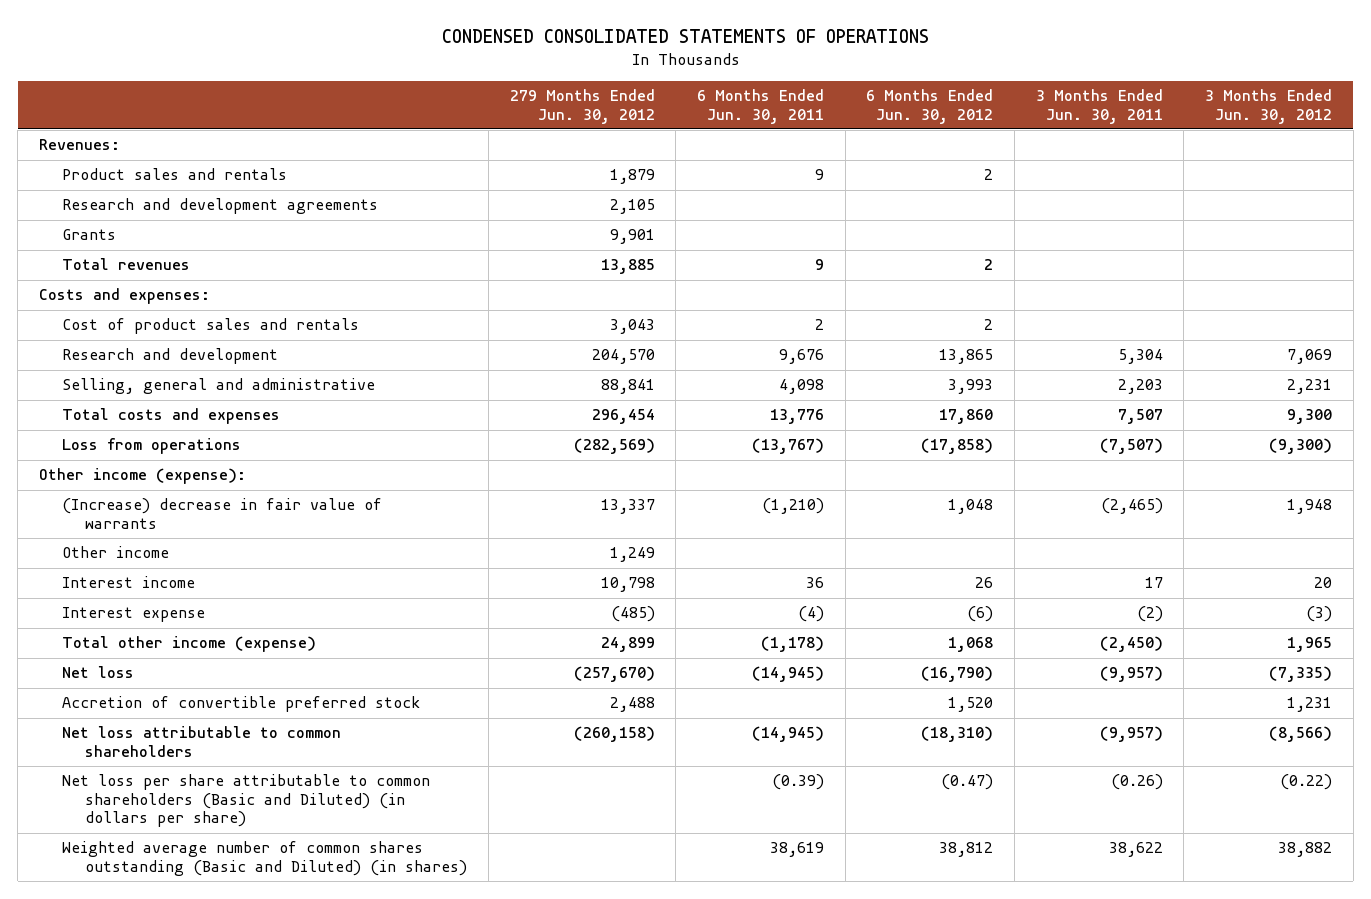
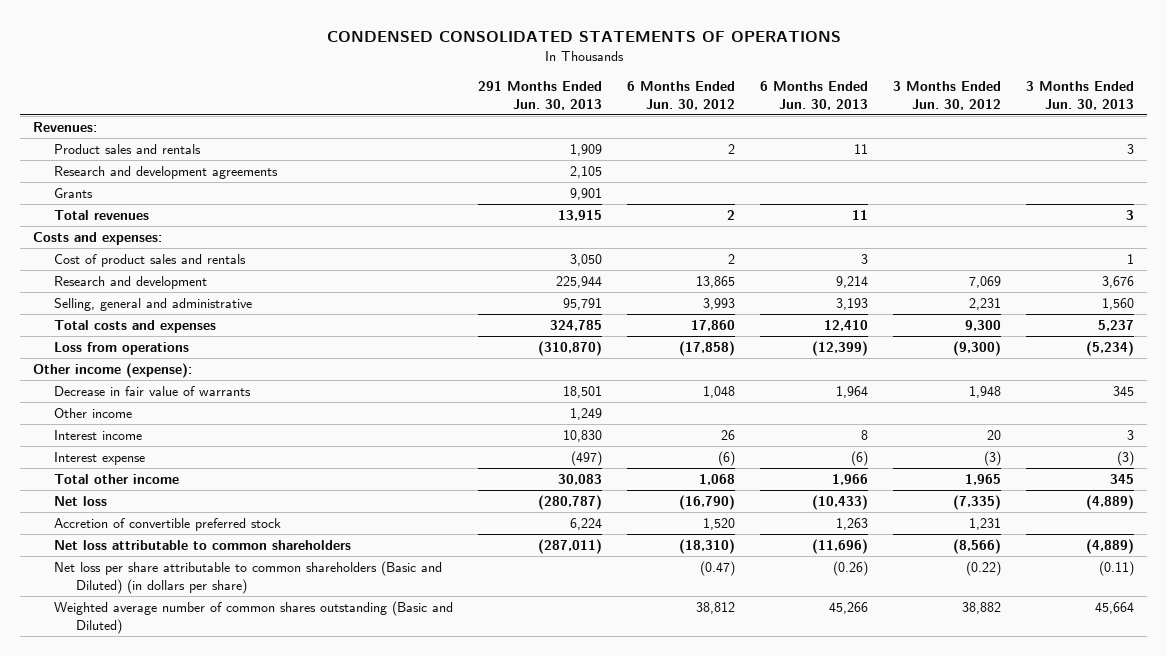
[509,89,655,124] 279 Months Ended Jun. 30, 2012 -> none
[696,89,824,124] 6 Months Ended Jun. 30, 2011 -> none
[1035,89,1163,124] 3 Months Ended Jun. 30, 2011 -> none
none -> [478,81,603,110] 291 Months Ended Jun. 30, 2013
none -> [760,81,869,110] 6 Months Ended Jun. 30, 2013
none -> [1026,81,1135,110] 3 Months Ended Jun. 30, 2013
[62,498,383,529] (Increase) decrease in fair value of warrants -> [54,385,252,396] Decrease in fair value of warrants
[62,636,317,653] Total other income (expense) -> [54,473,180,484] Total other income
[62,841,468,876] Weighted average number of common shares outstanding (Basic and Diluted) (in shares) -> [54,600,454,634] Weighted average number of common shares outstanding (Basic and Diluted)

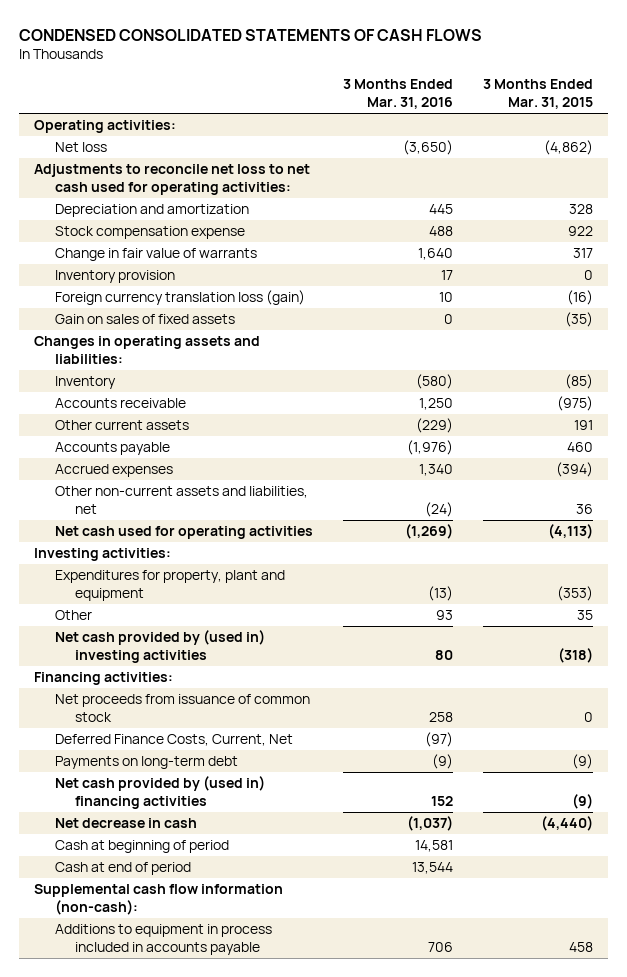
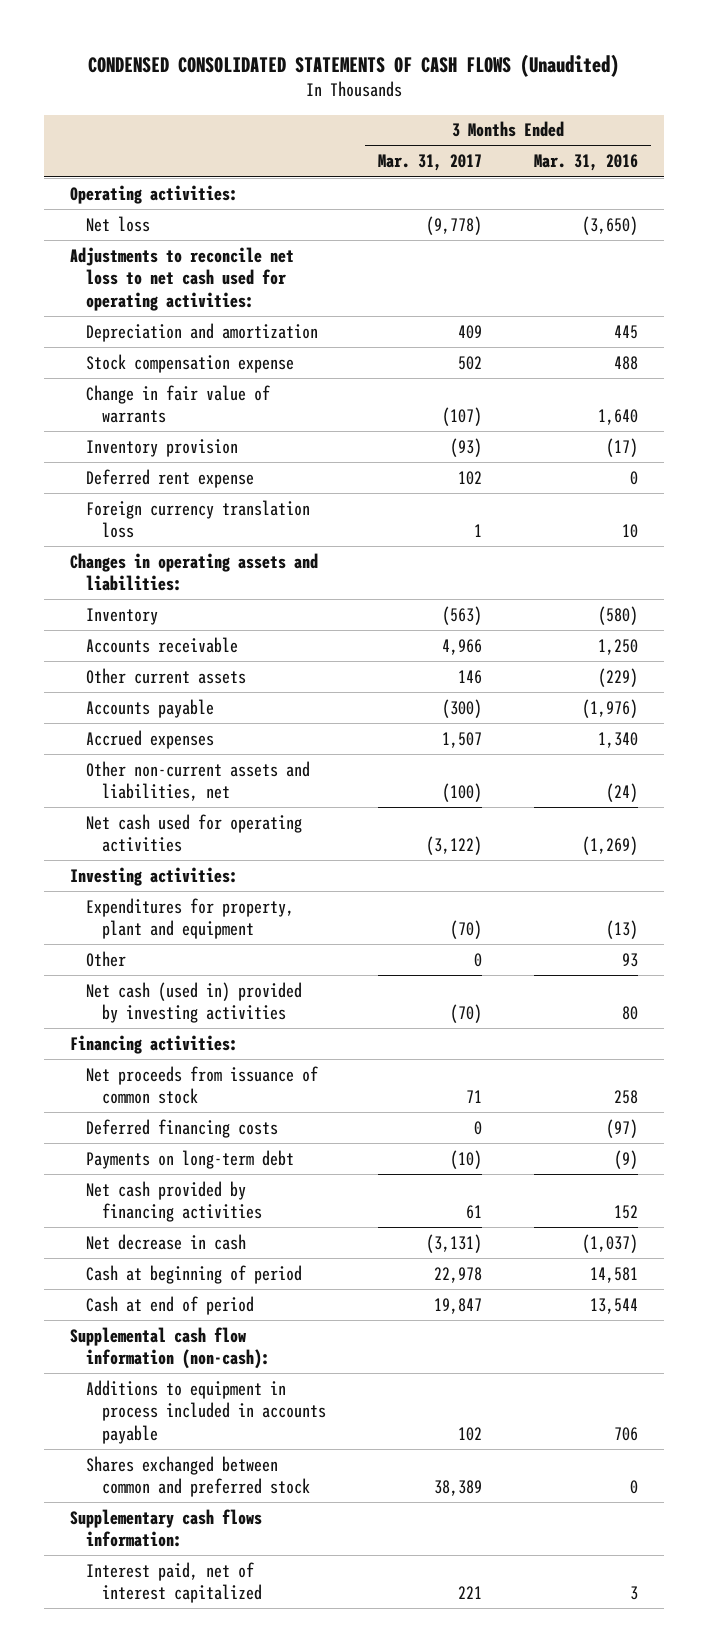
[19,28,483,41] CONDENSED CONSOLIDATED STATEMENTS OF CASH FLOWS -> [88,54,620,78] CONDENSED CONSOLIDATED STATEMENTS OF CASH FLOWS (Unaudited)
[482,79,593,110] 3 Months Ended Mar. 31, 2015 -> none
none -> [377,154,482,172] Mar. 31, 2017
[54,314,235,325] Gain on sales of fixed assets -> none
[440,270,453,281] 17 -> [606,437,639,457] (17)
none -> [85,468,254,488] Deferred rent expense
[54,290,305,306] Foreign currency translation loss (gain) -> [85,499,310,539] Foreign currency translation loss
[54,630,265,664] Net cash provided by (used in) investing activities -> [85,981,302,1024] Net cash (used in) provided by investing activities
[54,734,293,747] Deferred Finance Costs, Current, Net -> none
none -> [85,1118,278,1138] Deferred financing costs
[54,776,265,810] Net cash provided by (used in) financing activities -> [85,1180,262,1223] Net cash provided by financing activities
none -> [85,1455,310,1498] Shares exchanged between common and preferred stock
none -> [70,1508,263,1548] Supplementary cash flows information:
none -> [85,1561,262,1604] Interest paid, net of interest capitalized

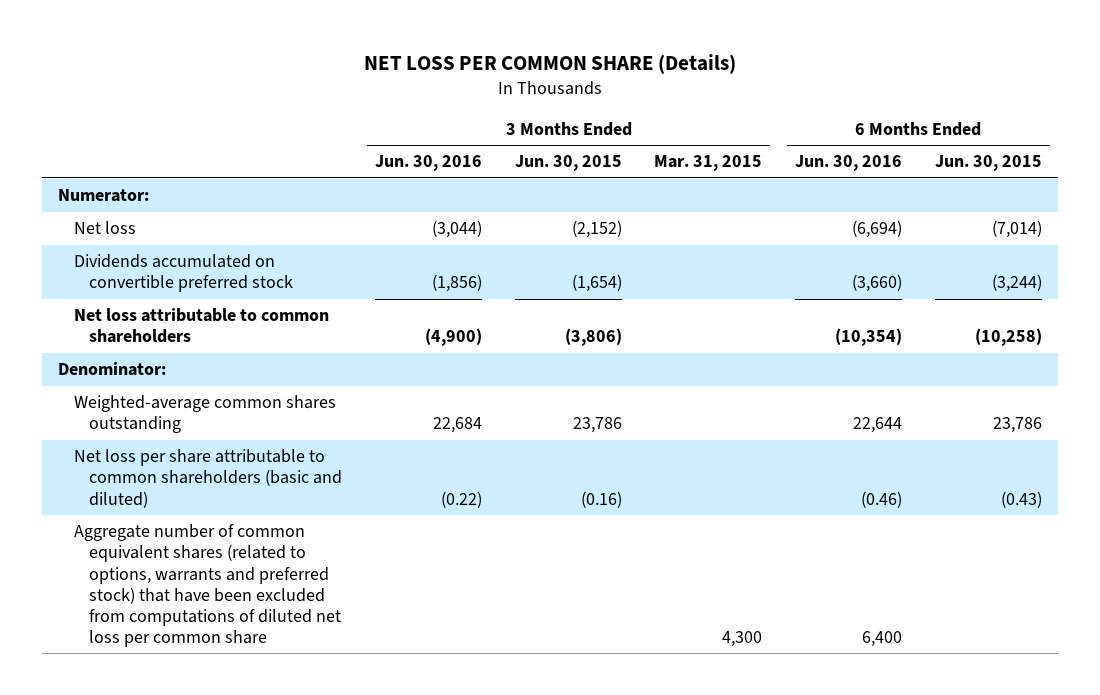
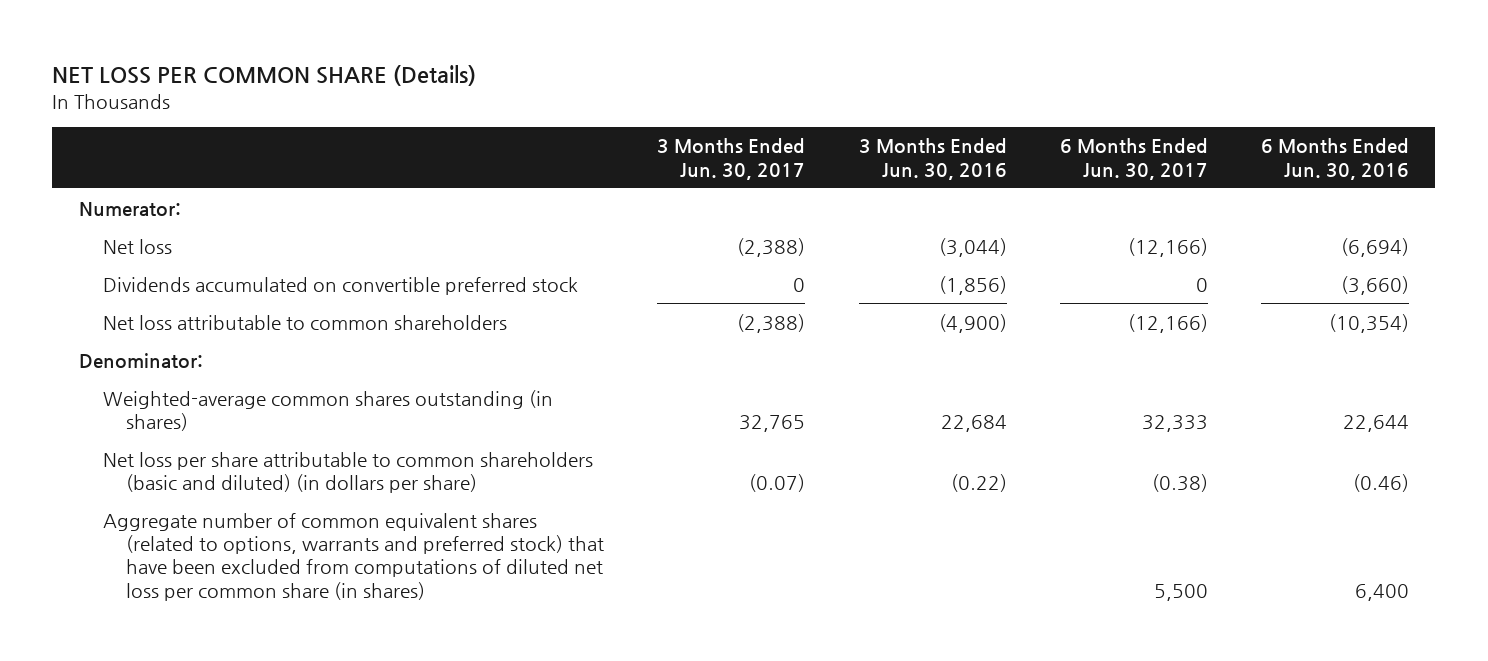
[514,155,622,172] Jun. 30, 2015 -> none
[654,155,763,172] Mar. 31, 2015 -> none
[934,155,1042,172] Jun. 30, 2015 -> none
none -> [657,138,806,180] 3 Months Ended Jun. 30, 2017
none -> [1059,138,1208,180] 6 Months Ended Jun. 30, 2017
[73,395,336,434] Weighted-average common shares outstanding -> [102,389,553,431] Weighted-average common shares outstanding (in shares)
[73,449,343,508] Net loss per share attributable to common shareholders (basic and diluted) -> [102,451,593,493] Net loss per share attributable to common shareholders (basic and diluted) (in dollars per share)
[73,524,342,647] Aggregate number of common equivalent shares (related to options, warrants and preferred stock) that have been excluded from computations of diluted net loss per common share -> [102,512,605,601] Aggregate number of common equivalent shares (related to options, warrants and preferred stock) that have been excluded from computations of diluted net loss per common share (in shares)

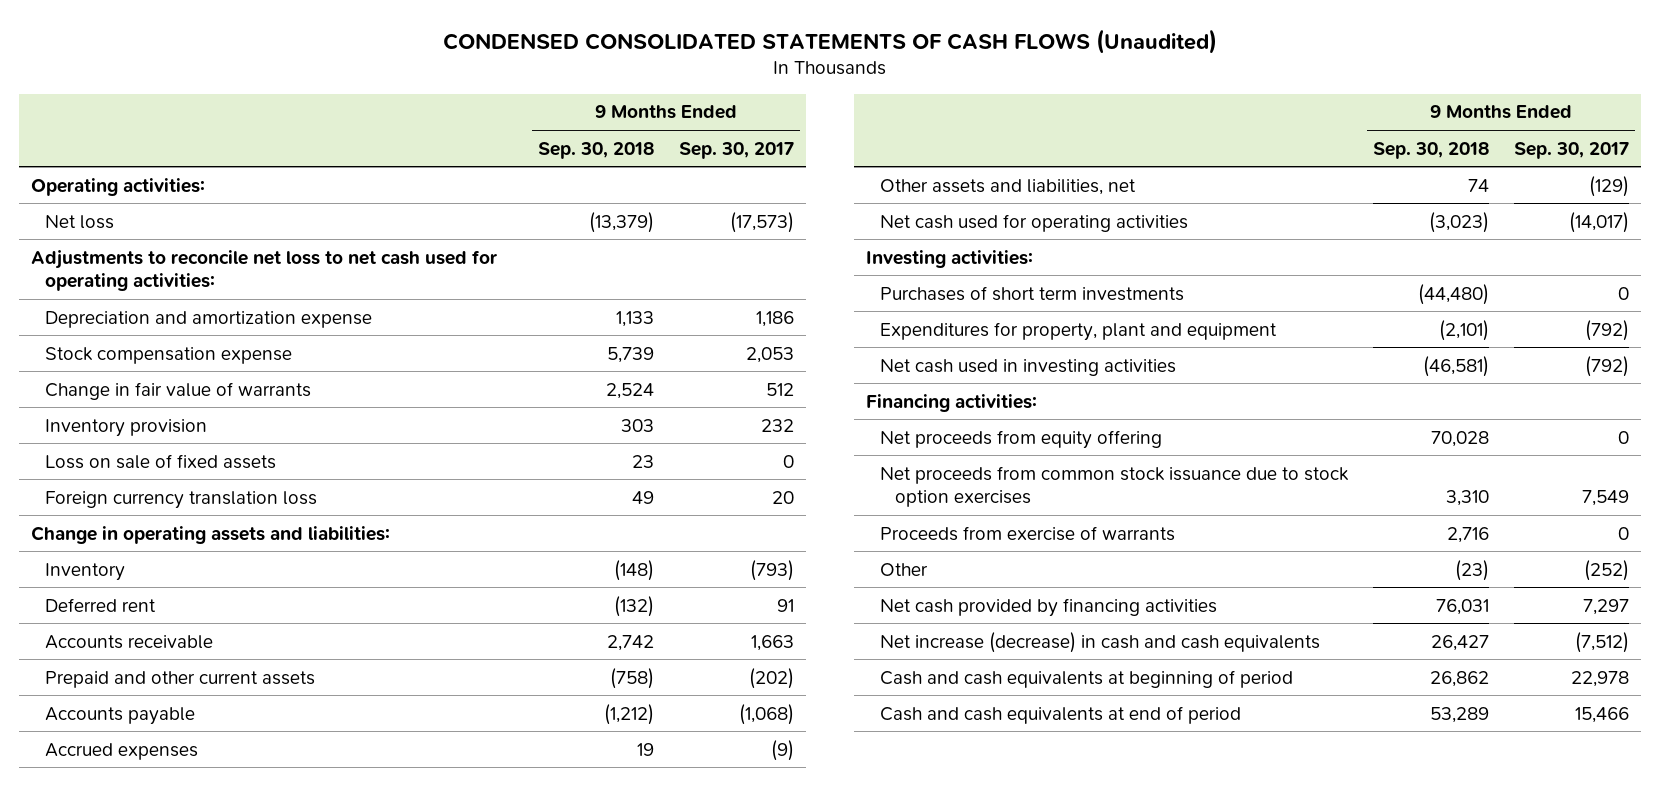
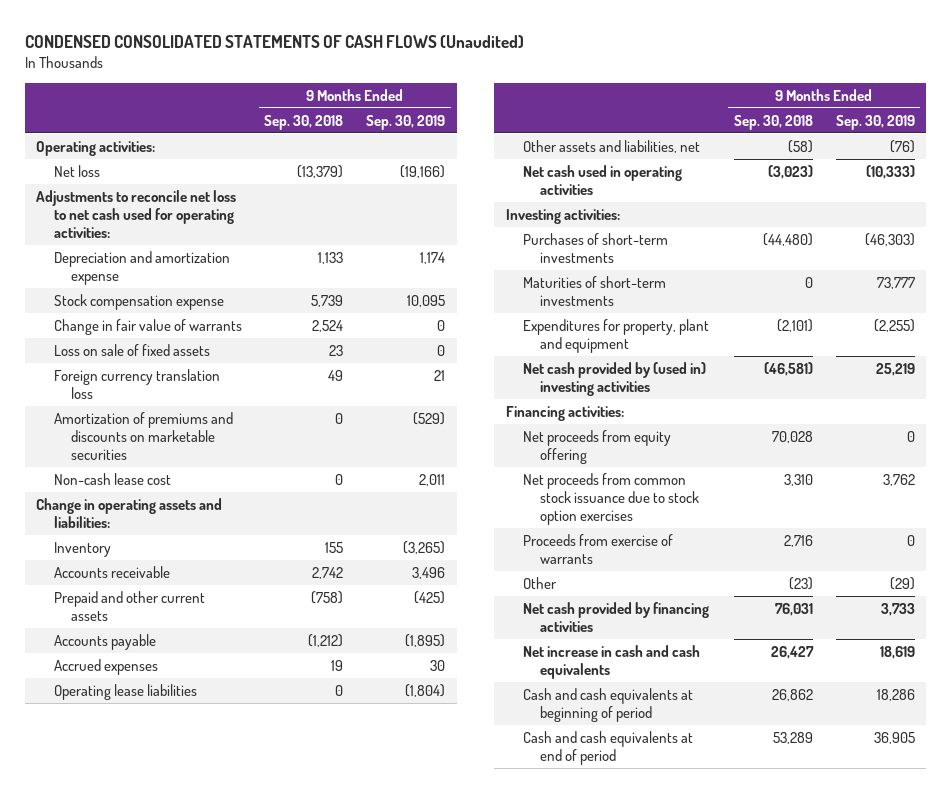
[678,141,794,159] Sep. 30, 2017 -> none
none -> [366,114,446,130] Sep. 30, 2019
[45,418,208,437] Inventory provision -> none
none -> [53,411,233,460] Amortization of premiums and discounts on marketable securities
none -> [53,472,171,485] Non-cash lease cost
[45,597,157,612] Deferred rent -> none
[613,559,654,581] (148) -> [325,541,344,553] 155
none -> [53,683,197,700] Operating lease liabilities
[1467,178,1489,192] 74 -> [787,139,813,153] (58)
[880,213,1189,232] Net cash used for operating activities -> [522,164,682,195] Net cash used in operating activities
[880,285,1185,301] Purchases of short term investments -> [522,232,668,263] Purchases of short-term investments
none -> [522,275,666,306] Maturities of short-term investments
[880,358,1177,376] Net cash used in investing activities -> [522,361,706,396] Net cash provided by (used in) investing activities
[880,631,1321,653] Net increase (decrease) in cash and cash equivalents -> [522,644,700,679] Net increase in cash and cash equivalents

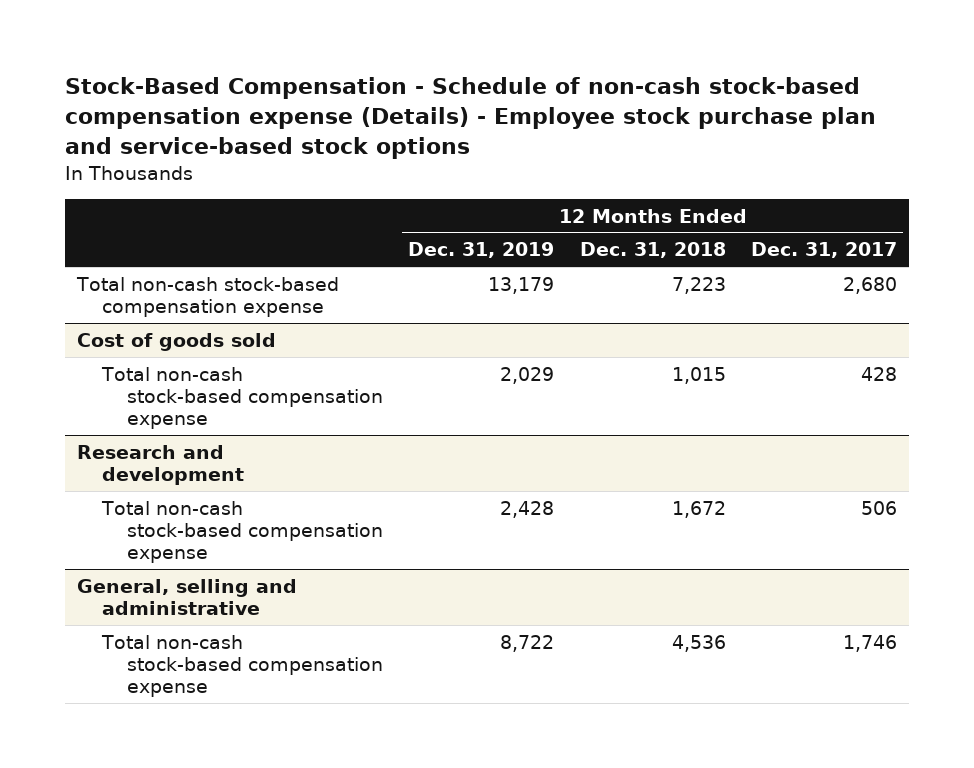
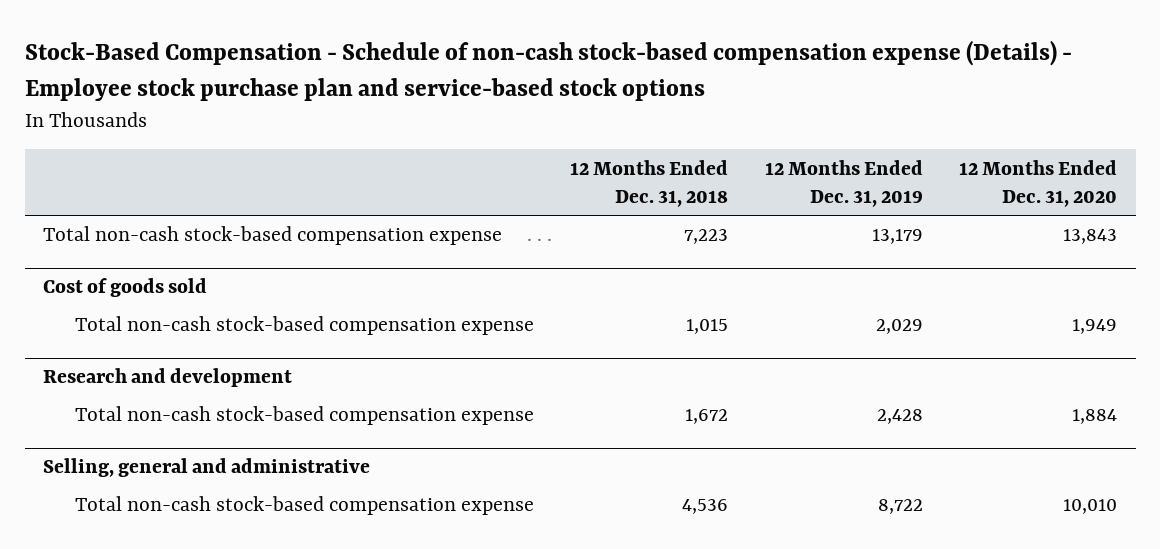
[750,242,897,259] Dec. 31, 2017 -> none
none -> [959,159,1118,207] 12 Months Ended Dec. 31, 2020
[77,578,298,615] General, selling and administrative -> [42,458,370,478] Selling, general and administrative

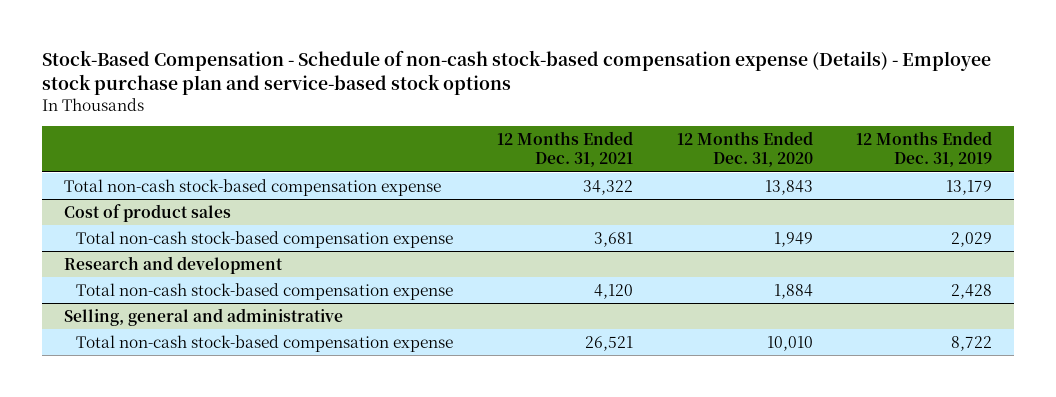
[570,159,729,207] 12 Months Ended Dec. 31, 2018 -> none
none -> [497,131,634,168] 12 Months Ended Dec. 31, 2021
[42,278,207,298] Cost of goods sold -> [63,203,231,222] Cost of product sales

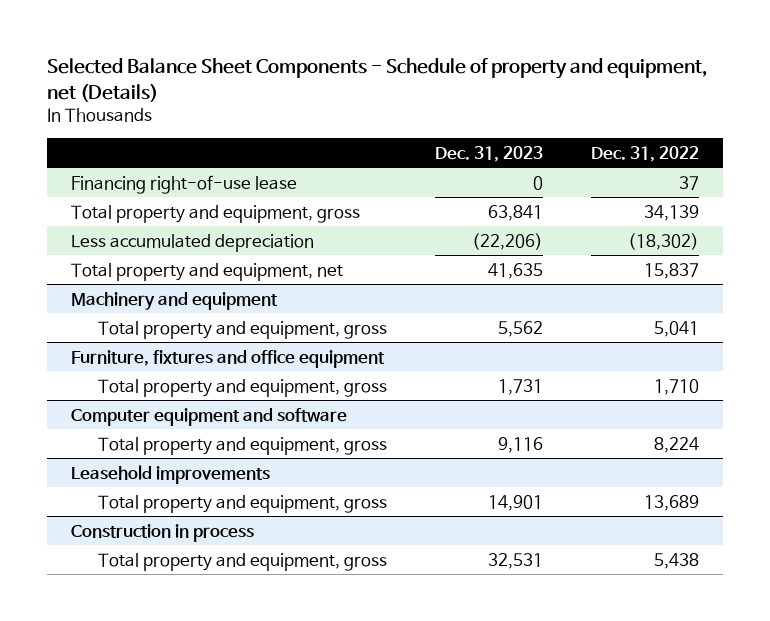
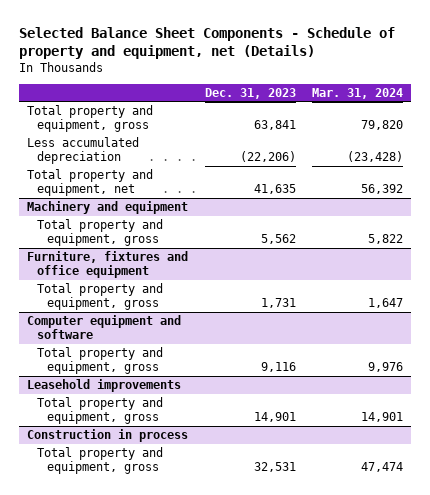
[590,145,699,162] Dec. 31, 2022 -> none
none -> [312,87,404,99] Mar. 31, 2024
[71,174,298,194] Financing right-of-use lease -> none

